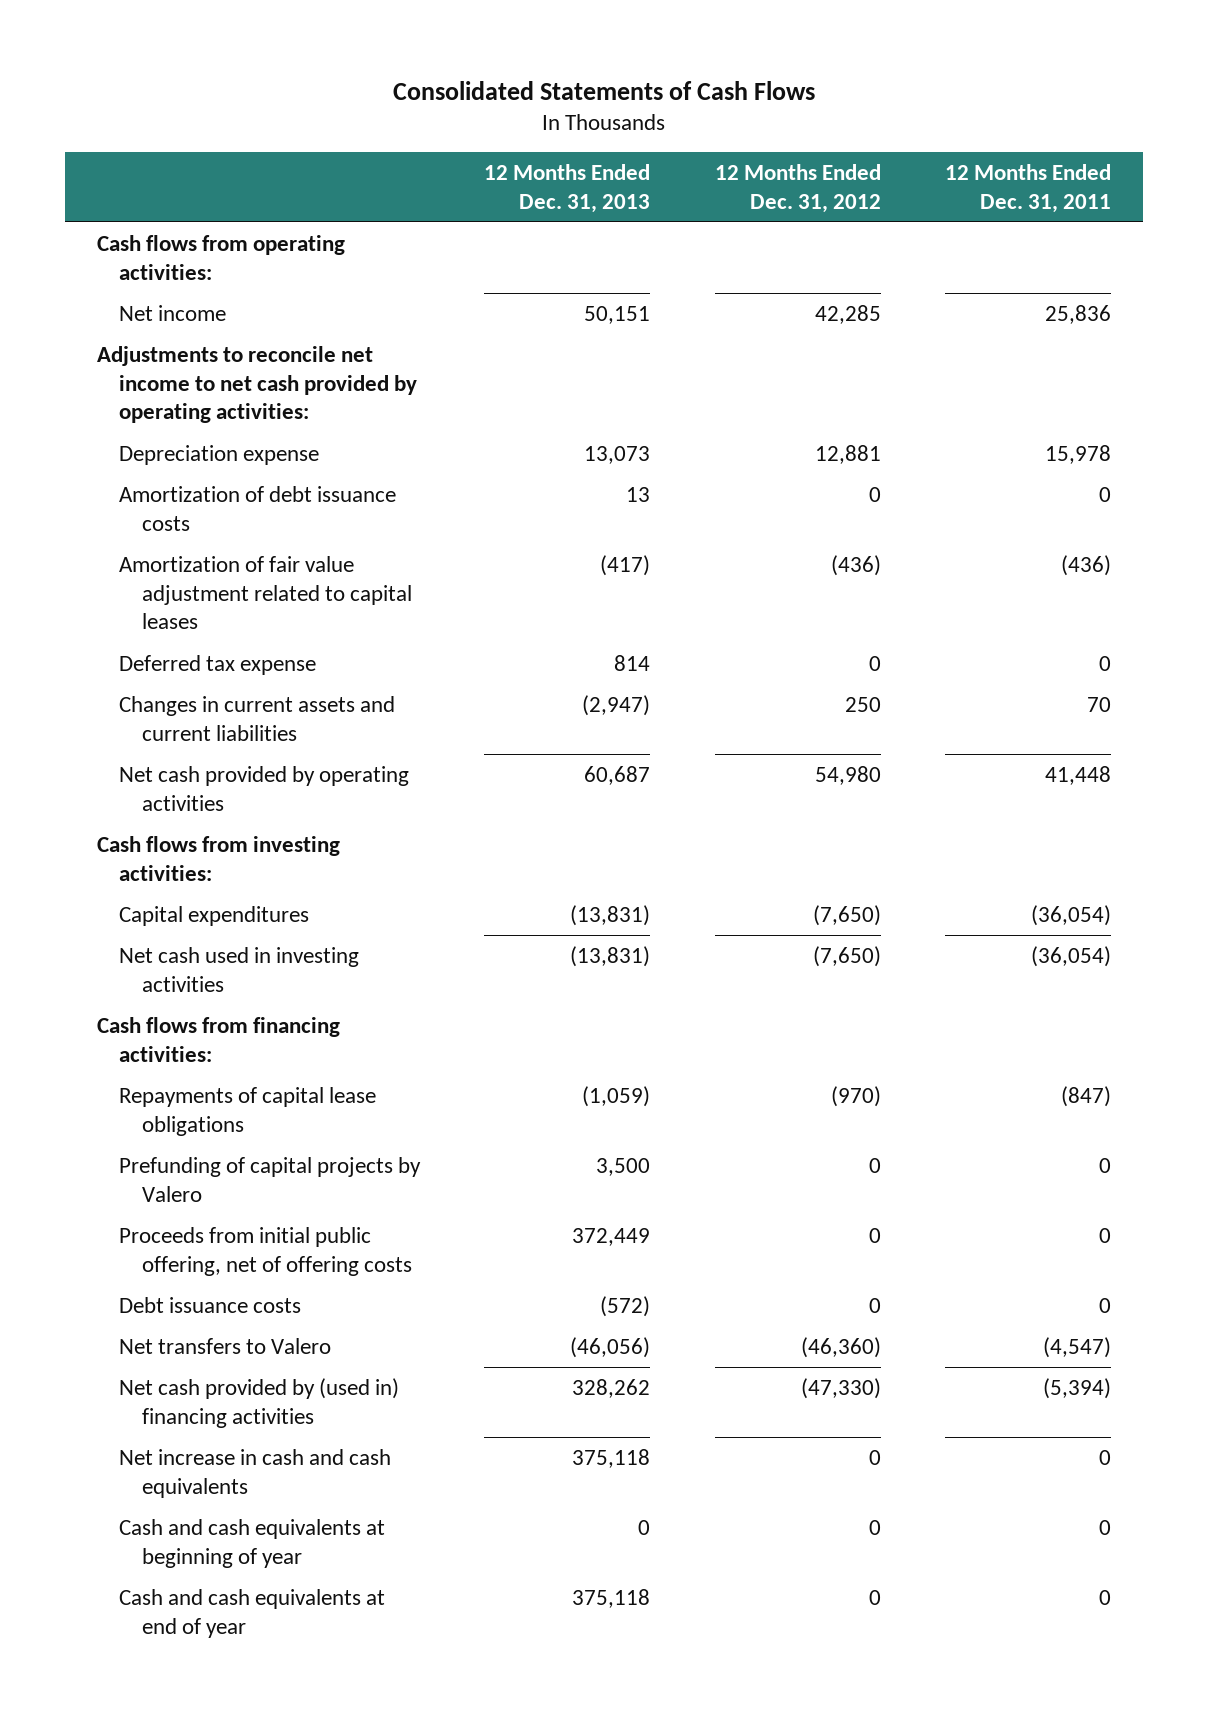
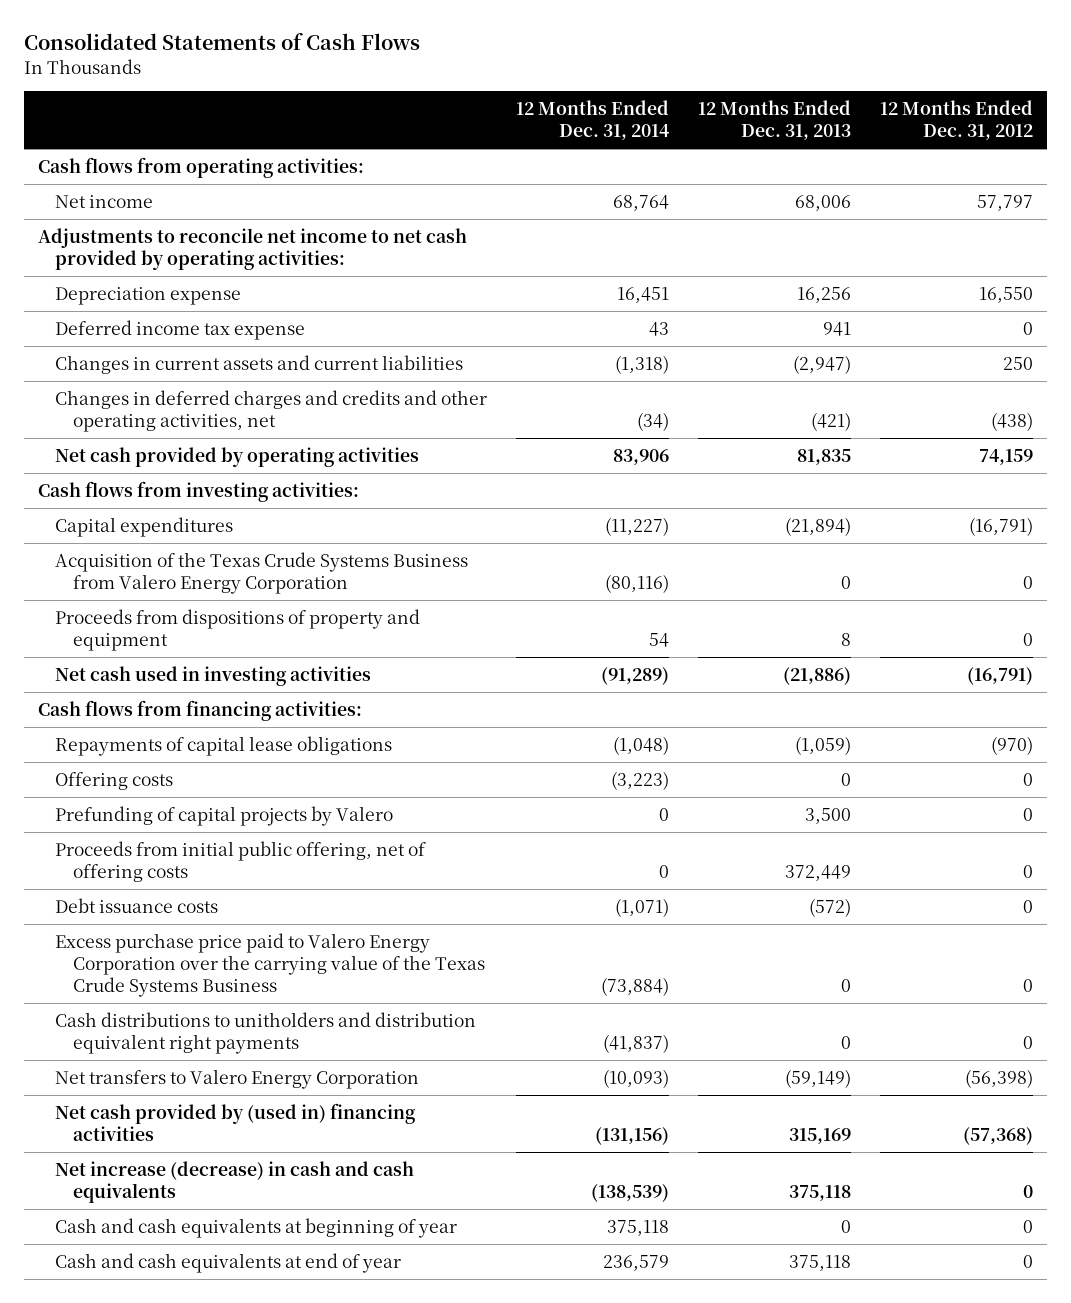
[944,163,1111,213] 12 Months Ended Dec. 31, 2011 -> none
none -> [516,99,670,141] 12 Months Ended Dec. 31, 2014
[584,305,651,324] 50,151 -> [794,194,851,211] 68,006
[814,304,881,324] 42,285 -> [976,194,1033,211] 57,797
[119,485,397,531] Amortization of debt issuance costs -> none
[119,555,412,630] Amortization of fair value adjustment related to capital leases -> none
[584,445,651,464] 13,073 -> [796,286,851,303] 16,256
[814,444,881,464] 12,881 -> [978,286,1033,303] 16,550
[119,654,317,675] Deferred tax expense -> [55,319,306,340] Deferred income tax expense
[614,654,651,671] 814 -> [822,321,851,336] 941
none -> [55,389,488,432] Changes in deferred charges and credits and other operating activities, net
[584,765,651,785] 60,687 -> [796,448,851,465] 81,835
[814,765,881,785] 54,980 -> [978,448,1033,465] 74,159
[570,904,651,926] (13,831) -> [784,516,851,536] (21,894)
[812,904,881,926] (7,650) -> [968,516,1033,536] (16,791)
none -> [55,551,469,594] Acquisition of the Texas Crude Systems Business from Valero Energy Corporation
none -> [55,608,421,651] Proceeds from dispositions of property and equipment
[570,945,651,967] (13,831) -> [782,666,851,685] (21,886)
[812,945,881,967] (7,650) -> [966,666,1033,685] (16,791)
none -> [55,771,174,790] Offering costs
none -> [55,932,485,998] Excess purchase price paid to Valero Energy Corporation over the carrying value of the Texas Crude Systems Business
none -> [55,1011,477,1054] Cash distributions to unitholders and distribution equivalent right payments
[119,1337,332,1354] Net transfers to Valero -> [55,1068,420,1089] Net transfers to Valero Energy Corporation
[570,1336,651,1358] (46,056) -> [784,1068,851,1088] (59,149)
[800,1336,881,1358] (46,360) -> [964,1068,1033,1088] (56,398)
[572,1378,651,1398] 328,262 -> [788,1127,851,1144] 315,169
[800,1377,881,1399] (47,330) -> [962,1126,1033,1145] (57,368)
[119,1448,392,1498] Net increase in cash and cash equivalents -> [55,1160,415,1203] Net increase (decrease) in cash and cash equivalents

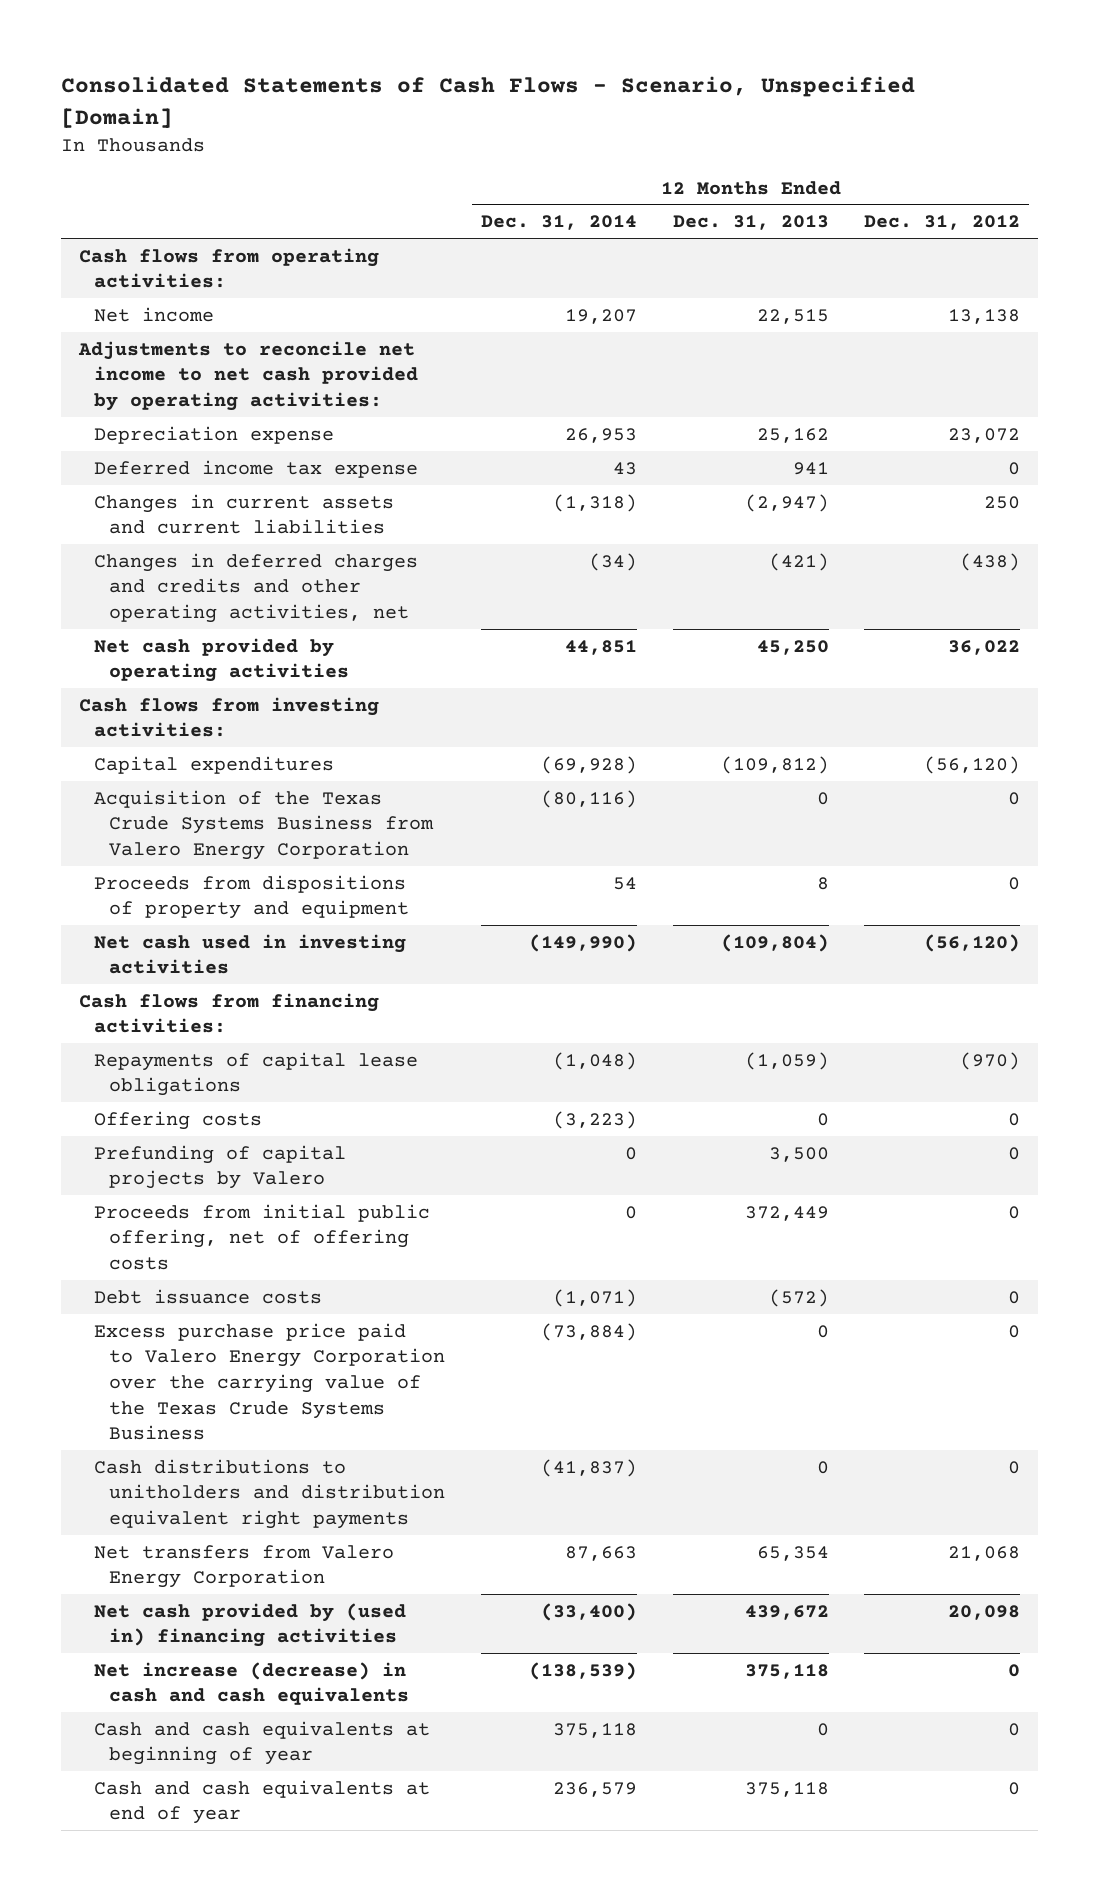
[23,33,420,51] Consolidated Statements of Cash Flows -> [61,76,916,128] Consolidated Statements of Cash Flows - Scenario, Unspecified [Domain]
[613,194,670,211] 68,764 -> [565,308,638,324] 19,207
[794,194,851,211] 68,006 -> [756,308,829,324] 22,515
[976,194,1033,211] 57,797 -> [948,308,1021,324] 13,138
[617,286,670,303] 16,451 -> [565,427,638,443] 26,953
[796,286,851,303] 16,256 -> [756,427,829,443] 25,162
[978,286,1033,303] 16,550 -> [948,427,1021,443] 23,072
[613,448,670,465] 83,906 -> [565,639,638,655] 44,851
[796,448,851,465] 81,835 -> [756,639,829,655] 45,250
[978,448,1033,465] 74,159 -> [948,639,1021,655] 36,022
[605,516,670,536] (11,227) -> [541,755,638,774] (69,928)
[784,516,851,536] (21,894) -> [720,755,829,774] (109,812)
[968,516,1033,536] (16,791) -> [924,755,1021,774] (56,120)
[601,666,670,685] (91,289) -> [529,933,638,952] (149,990)
[782,666,851,685] (21,886) -> [720,933,829,952] (109,804)
[966,666,1033,685] (16,791) -> [924,933,1021,952] (56,120)
[55,1068,420,1089] Net transfers to Valero Energy Corporation -> [94,1544,395,1589] Net transfers from Valero Energy Corporation
[603,1068,670,1088] (10,093) -> [565,1545,638,1561] 87,663
[784,1068,851,1088] (59,149) -> [756,1545,829,1561] 65,354
[964,1068,1033,1088] (56,398) -> [948,1545,1021,1561] 21,068
[595,1126,670,1145] (131,156) -> [541,1602,638,1621] (33,400)
[788,1127,851,1144] 315,169 -> [744,1604,829,1620] 439,672
[962,1126,1033,1145] (57,368) -> [948,1604,1021,1620] 20,098

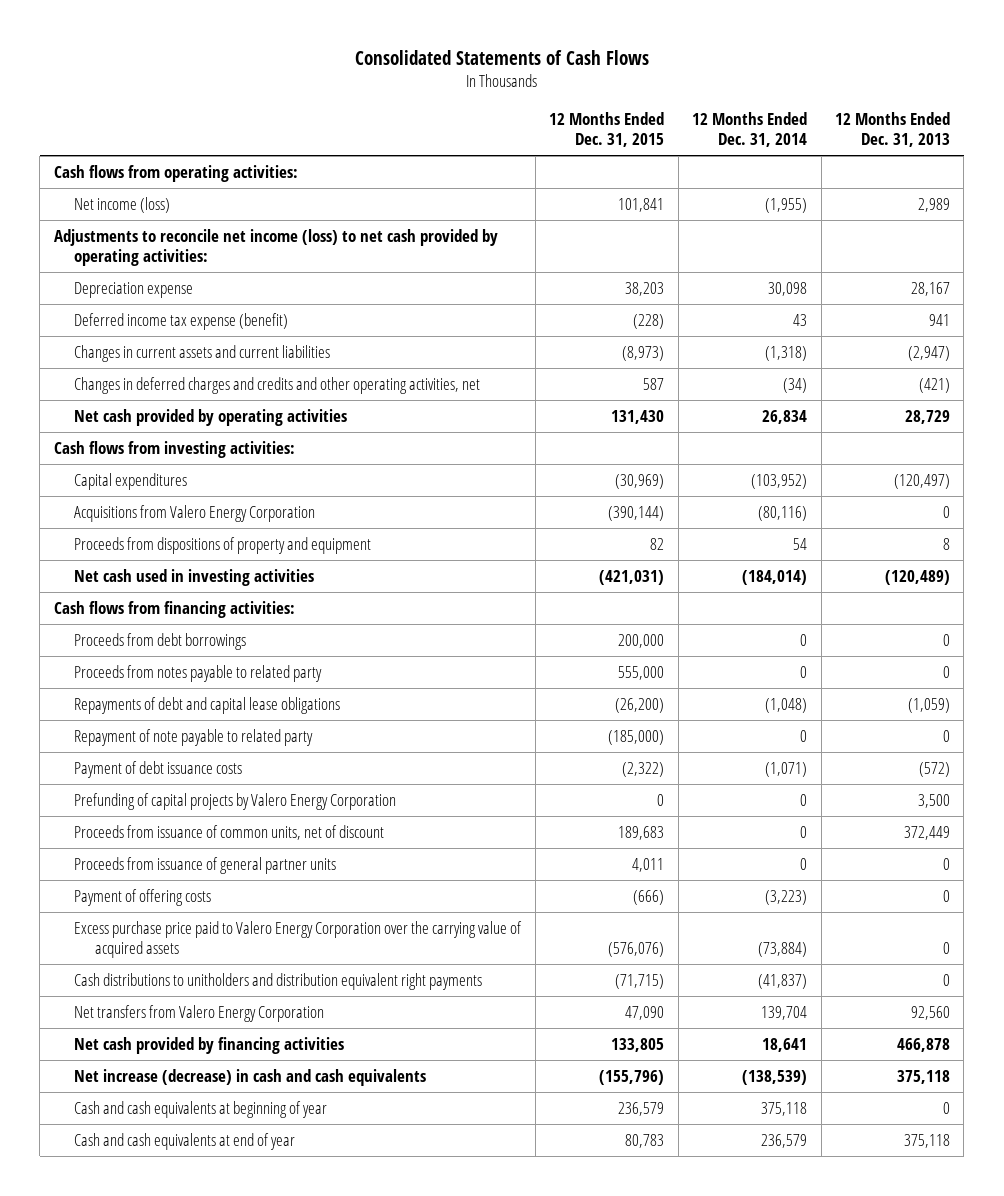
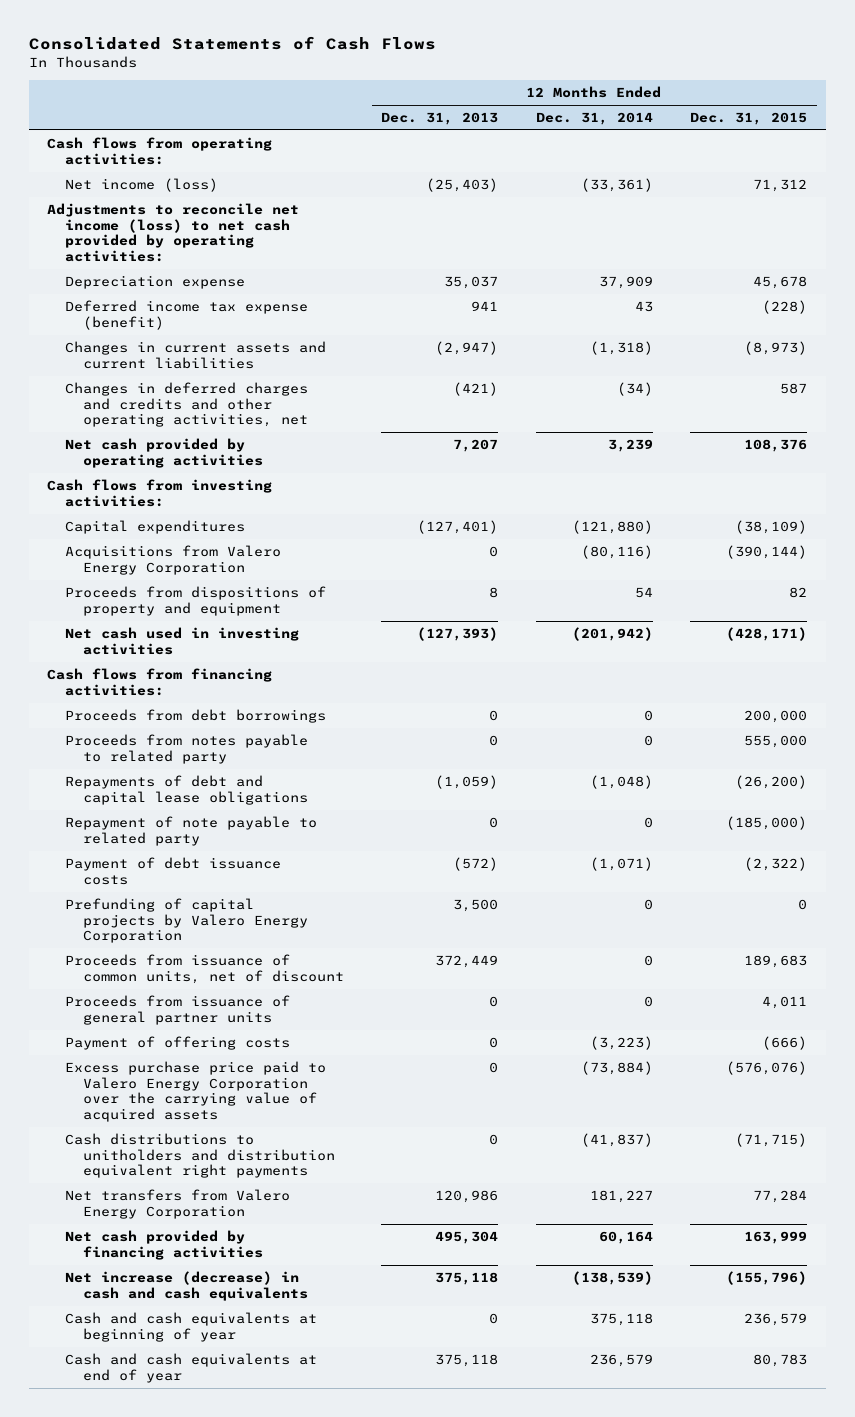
[618,197,665,212] 101,841 -> [753,179,808,193] 71,312
[765,197,808,213] (1,955) -> [580,178,653,193] (33,361)
[918,197,951,212] 2,989 -> [426,178,499,193] (25,403)
[625,281,665,296] 38,203 -> [753,276,808,290] 45,678
[768,281,808,296] 30,098 -> [598,276,653,290] 37,909
[911,281,951,296] 28,167 -> [444,276,499,290] 35,037
[611,409,665,424] 131,430 -> [744,439,808,453] 108,376
[762,409,808,424] 26,834 -> [607,439,653,453] 3,239
[905,409,951,424] 28,729 -> [453,439,499,453] 7,207
[615,473,665,489] (30,969) -> [735,520,808,535] (38,109)
[751,473,808,489] (103,952) -> [571,520,653,535] (121,880)
[894,473,951,489] (120,497) -> [417,520,499,535] (127,401)
[599,569,665,585] (421,031) -> [726,627,808,642] (428,171)
[742,569,808,585] (184,014) -> [571,627,653,642] (201,942)
[885,569,951,585] (120,489) -> [417,627,499,642] (127,393)
[625,1005,665,1020] 47,090 -> [753,1190,808,1204] 77,284
[761,1005,808,1020] 139,704 -> [589,1190,653,1204] 181,227
[911,1005,951,1020] 92,560 -> [435,1190,499,1204] 120,986
[611,1037,665,1052] 133,805 -> [744,1231,808,1245] 163,999
[762,1037,808,1052] 18,641 -> [598,1231,653,1245] 60,164
[897,1037,951,1052] 466,878 -> [435,1231,499,1245] 495,304

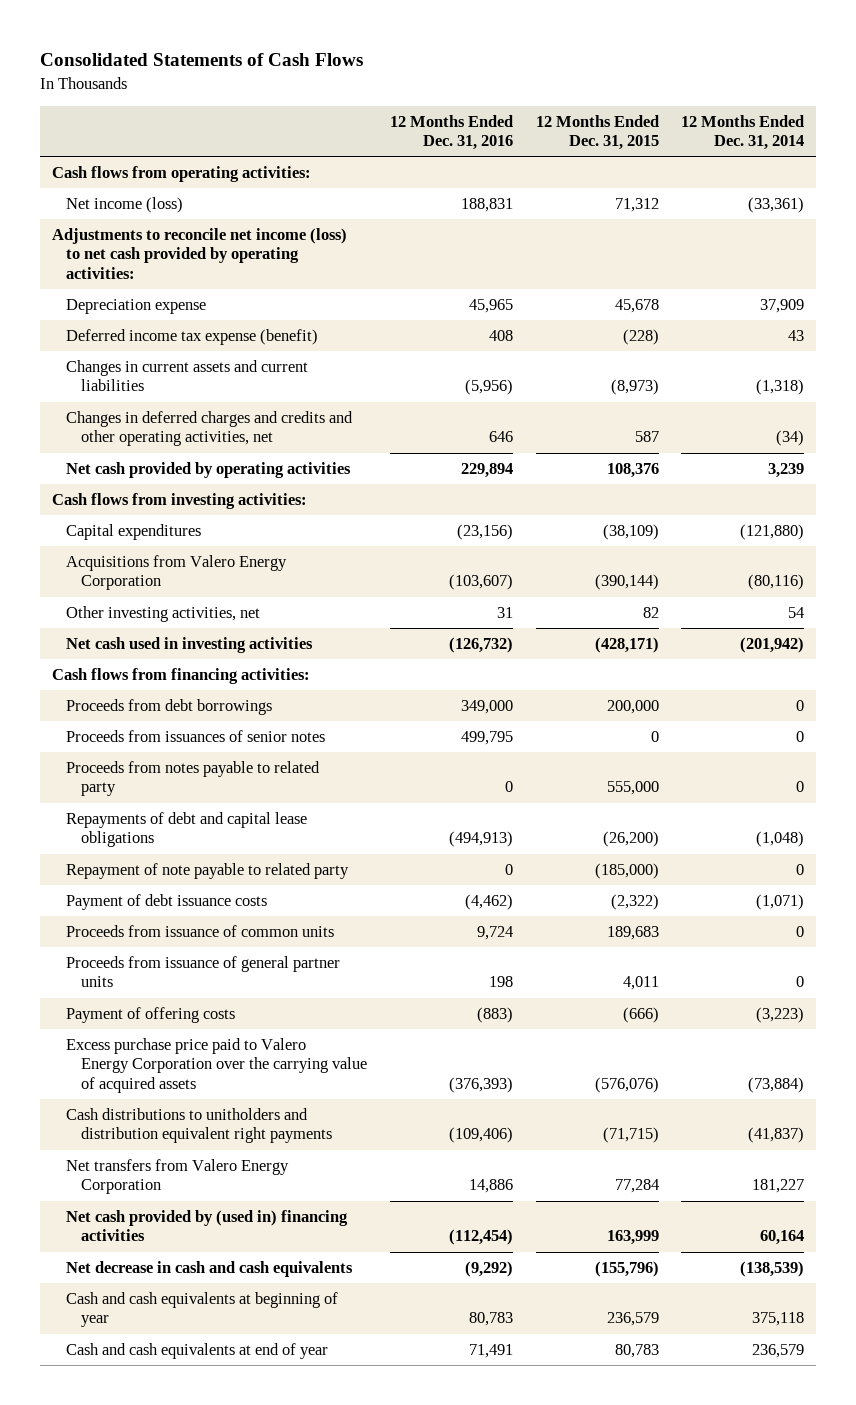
[381,112,499,126] Dec. 31, 2013 -> none
none -> [389,114,513,150] 12 Months Ended Dec. 31, 2016
[65,586,327,616] Proceeds from dispositions of property and equipment -> [66,606,261,623] Other investing activities, net
none -> [66,730,326,743] Proceeds from issuances of senior notes
[65,898,309,944] Prefunding of capital projects by Valero Energy Corporation -> none
[65,954,345,984] Proceeds from issuance of common units, net of discount -> [66,925,335,938] Proceeds from issuance of common units
[65,1230,264,1260] Net cash provided by financing activities -> [66,1210,349,1242] Net cash provided by (used in) financing activities
[65,1271,309,1301] Net increase (decrease) in cash and cash equivalents -> [66,1261,354,1278] Net decrease in cash and cash equivalents

